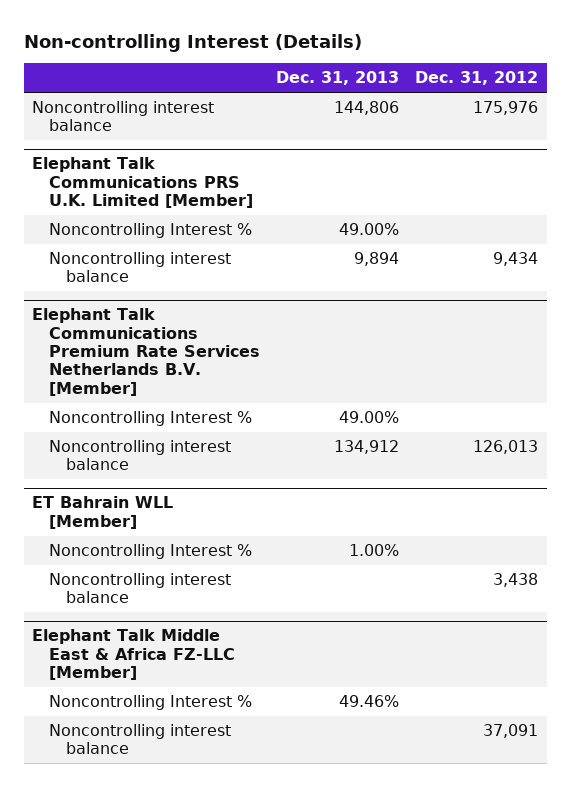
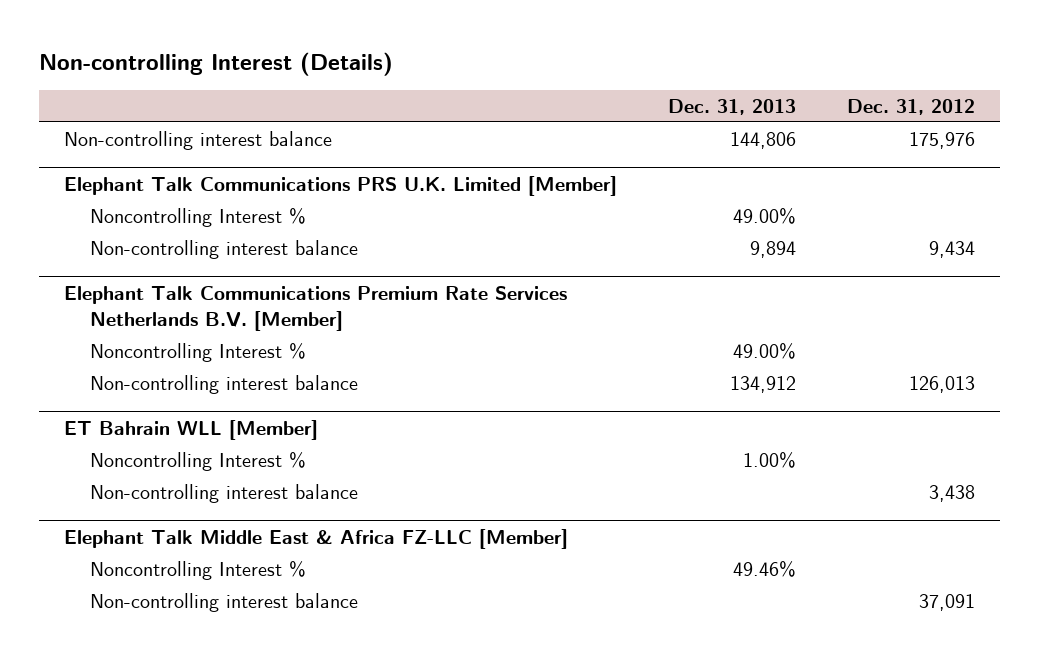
[32,101,215,132] Noncontrolling interest balance -> [63,130,332,150] Non-controlling interest balance
[49,252,232,283] Noncontrolling interest balance -> [89,239,358,259] Non-controlling interest balance
[49,440,232,471] Noncontrolling interest balance -> [89,374,358,394] Non-controlling interest balance
[49,573,232,604] Noncontrolling interest balance -> [89,483,358,503] Non-controlling interest balance
[49,724,232,755] Noncontrolling interest balance -> [89,592,358,612] Non-controlling interest balance

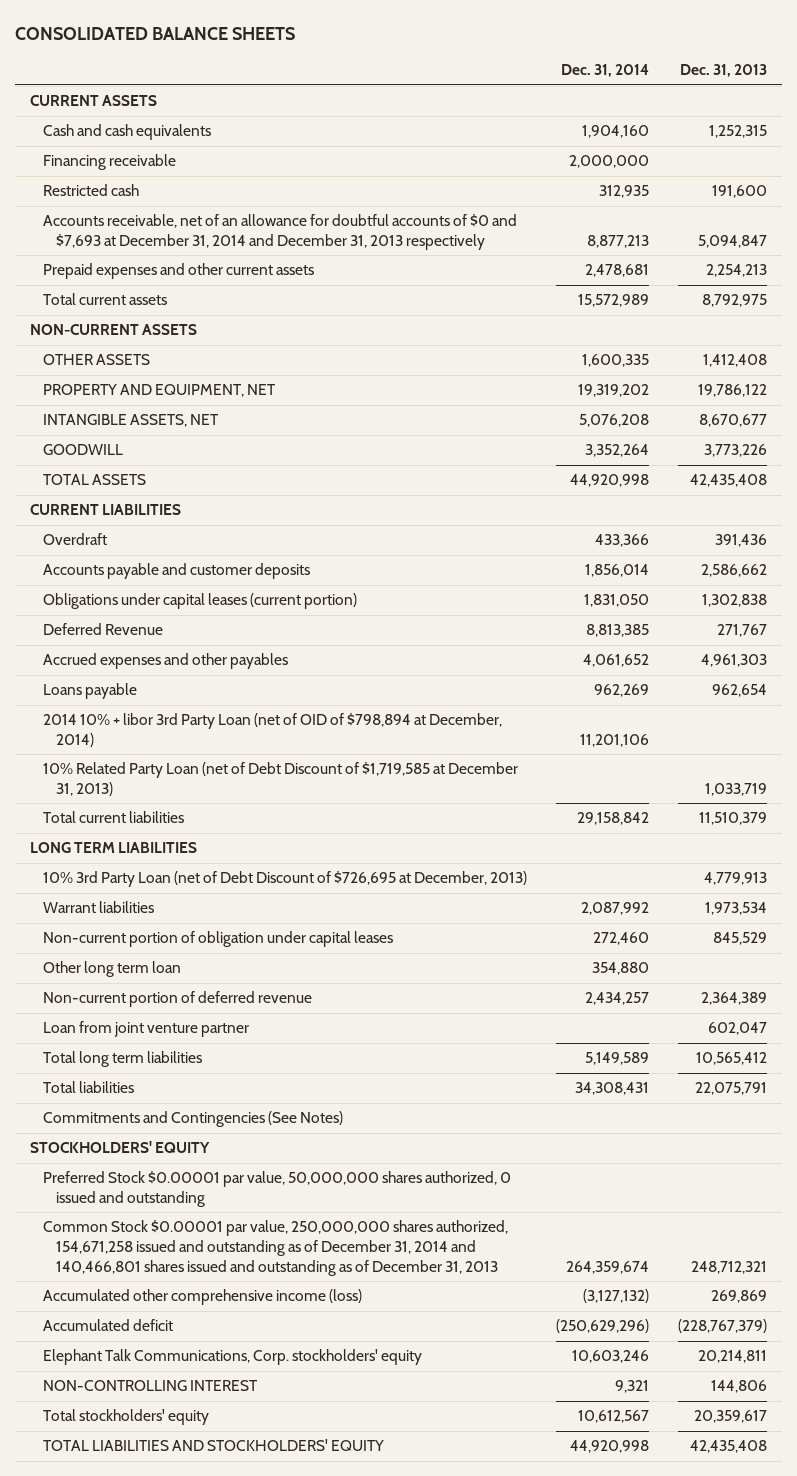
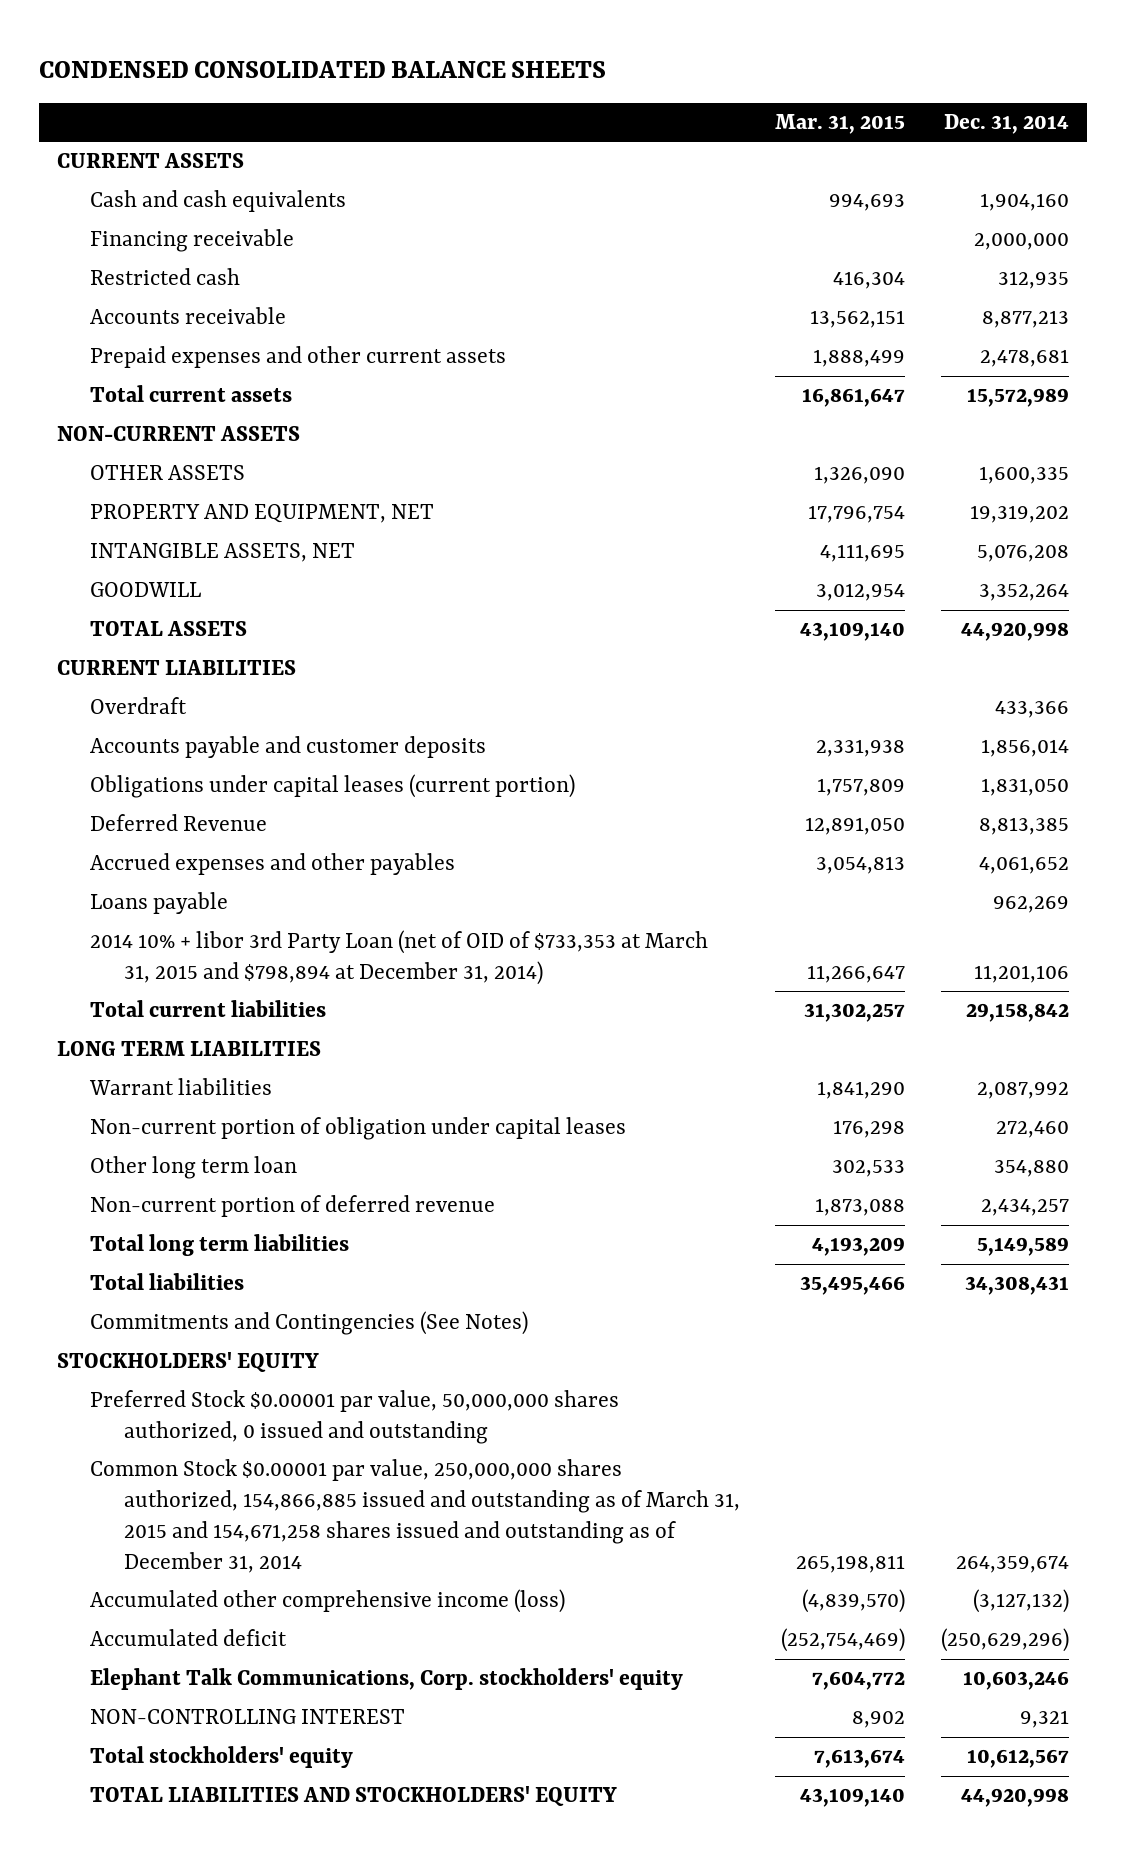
[15,26,296,40] CONSOLIDATED BALANCE SHEETS -> [38,60,606,78] CONDENSED CONSOLIDATED BALANCE SHEETS
[680,64,768,78] Dec. 31, 2013 -> none
none -> [775,114,906,135] Mar. 31, 2015
[43,214,518,250] Accounts receivable, net of an allowance for doubtful accounts of $0 and $7,693 at December 31, 2014 and December 31, 2013 respectively -> [90,307,287,325] Accounts receivable
[43,762,519,796] 10% Related Party Loan (net of Debt Discount of $1,719,585 at December 31, 2013) -> none
[43,713,503,747] 2014 10% + libor 3rd Party Loan (net of OID of $798,894 at December, 2014) -> [90,930,709,986] 2014 10% + libor 3rd Party Loan (net of OID of $733,353 at March 31, 2015 and $798,894 at December 31, 2014)
[43,871,528,888] 10% 3rd Party Loan (net of Debt Discount of $726,695 at December, 2013) -> none
[43,1021,250,1038] Loan from joint venture partner -> none
[43,1220,509,1276] Common Stock $0.00001 par value, 250,000,000 shares authorized, 154,671,258 issued and outstanding as of December 31, 2014 and 140,466,801 shares issued and outstanding as of December 31, 2013 -> [90,1459,740,1574] Common Stock $0.00001 par value, 250,000,000 shares authorized, 154,866,885 issued and outstanding as of March 31, 2015 and 154,671,258 shares issued and outstanding as of December 31, 2014

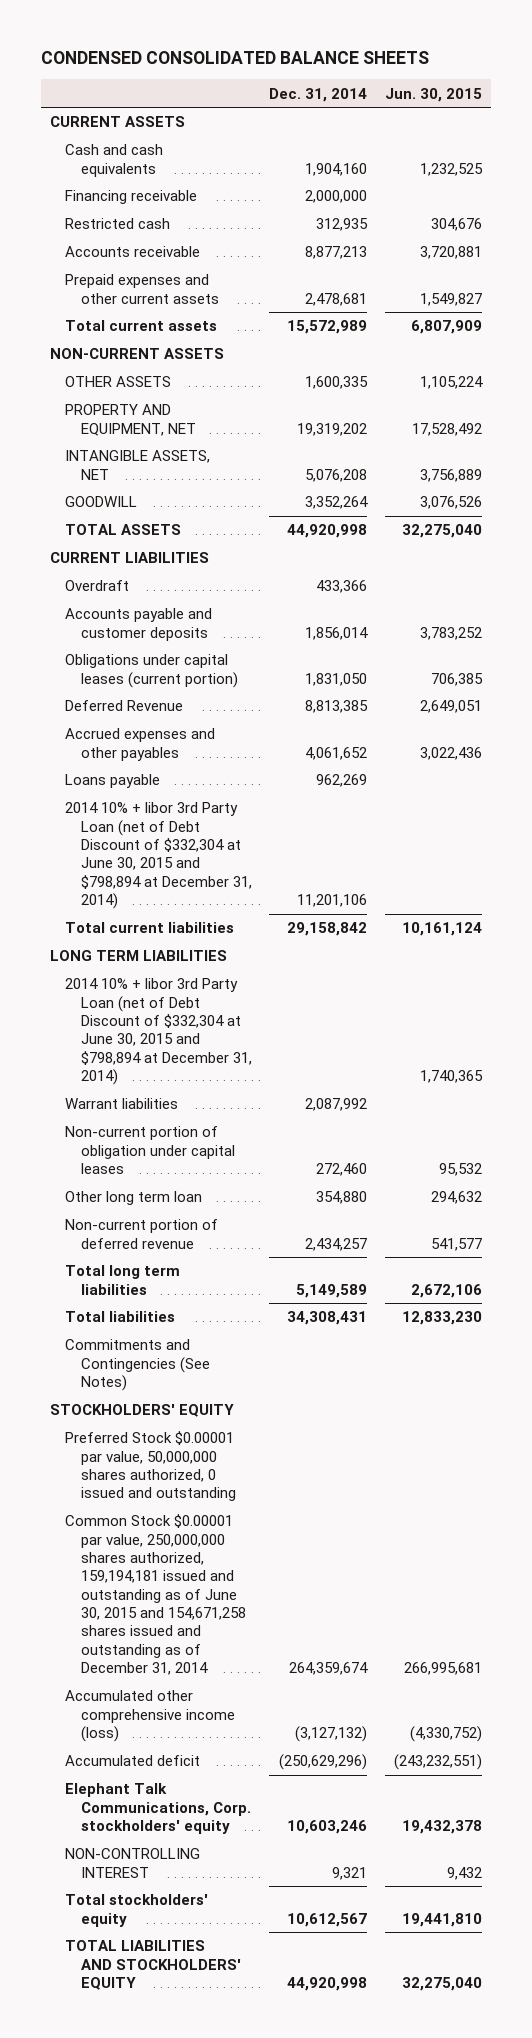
[775,114,906,135] Mar. 31, 2015 -> none
none -> [385,87,483,102] Jun. 30, 2015
[90,930,709,986] 2014 10% + libor 3rd Party Loan (net of OID of $733,353 at March 31, 2015 and $798,894 at December 31, 2014) -> [65,802,252,909] 2014 10% + libor 3rd Party Loan (net of Debt Discount of $332,304 at June 30, 2015 and $798,894 at December 31, 2014)
none -> [65,978,252,1085] 2014 10% + libor 3rd Party Loan (net of Debt Discount of $332,304 at June 30, 2015 and $798,894 at December 31, 2014)
[90,1459,740,1574] Common Stock $0.00001 par value, 250,000,000 shares authorized, 154,866,885 issued and outstanding as of March 31, 2015 and 154,671,258 shares issued and outstanding as of December 31, 2014 -> [65,1514,246,1675] Common Stock $0.00001 par value, 250,000,000 shares authorized, 159,194,181 issued and outstanding as of June 30, 2015 and 154,671,258 shares issued and outstanding as of December 31, 2014

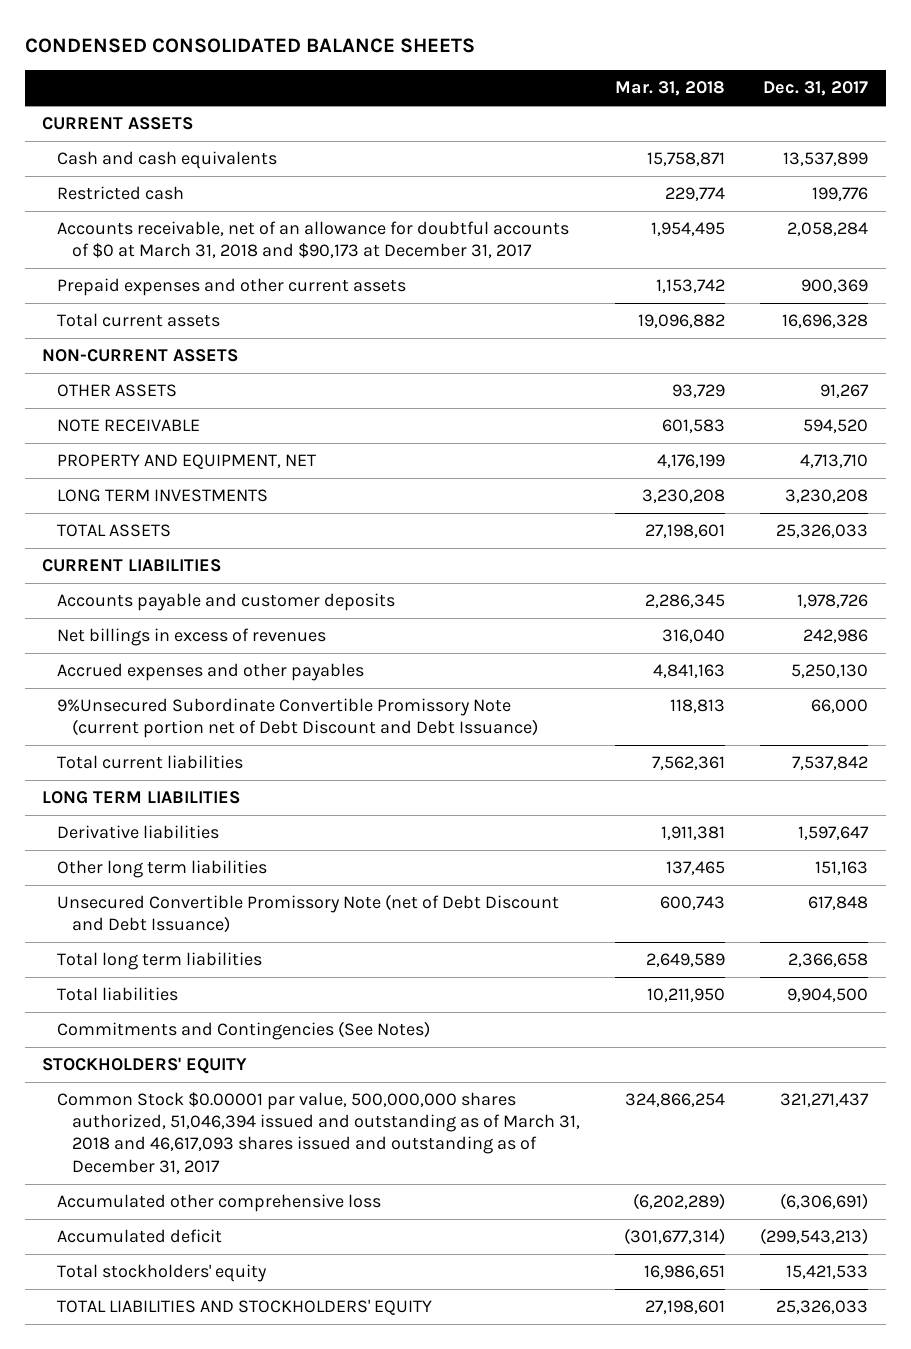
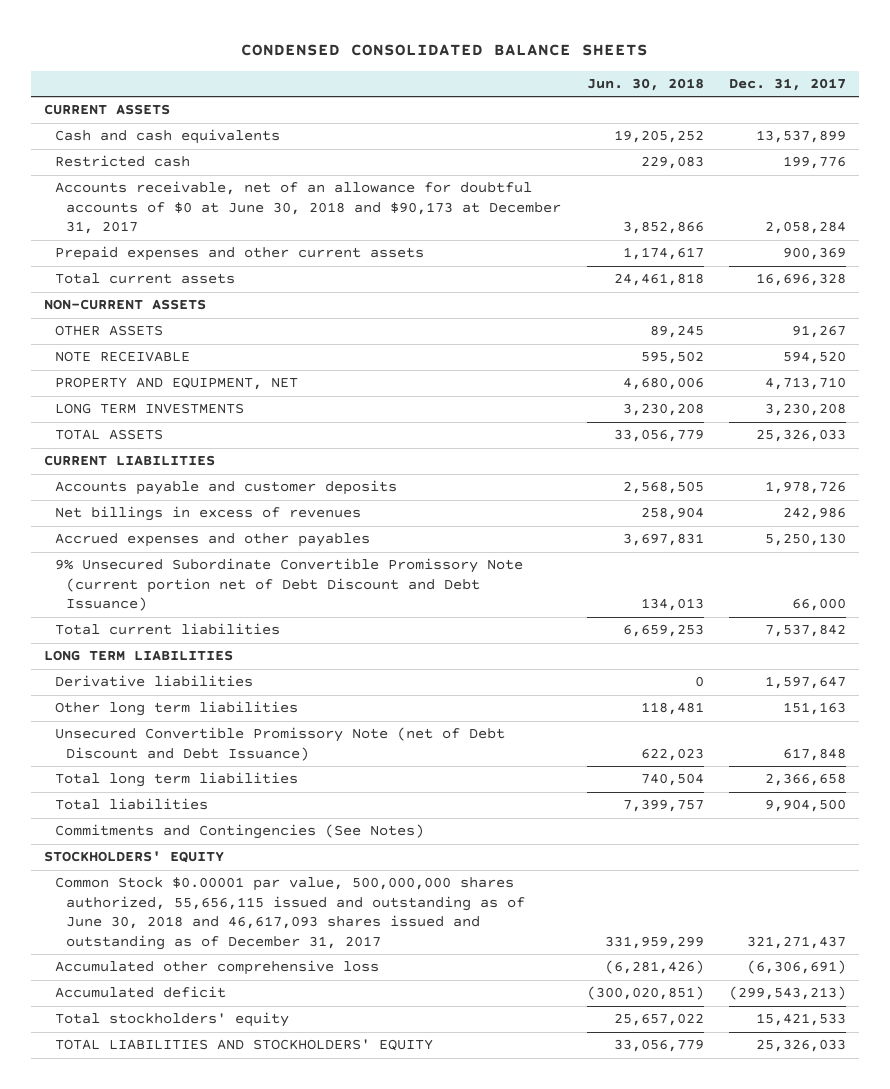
[615,81,726,97] Mar. 31, 2018 -> none
none -> [586,77,704,91] Jun. 30, 2018
[57,221,570,259] Accounts receivable, net of an allowance for doubtful accounts of $0 at March 31, 2018 and $90,173 at December 31, 2017 -> [55,181,562,235] Accounts receivable, net of an allowance for doubtful accounts of $0 at June 30, 2018 and $90,173 at December 31, 2017
[57,698,538,739] 9%Unsecured Subordinate Convertible Promissory Note (current portion net of Debt Discount and Debt Issuance) -> [55,558,524,612] 9% Unsecured Subordinate Convertible Promissory Note (current portion net of Debt Discount and Debt Issuance)
[57,1092,580,1174] Common Stock $0.00001 par value, 500,000,000 shares authorized, 51,046,394 issued and outstanding as of March 31, 2018 and 46,617,093 shares issued and outstanding as of December 31, 2017 -> [55,877,526,950] Common Stock $0.00001 par value, 500,000,000 shares authorized, 55,656,115 issued and outstanding as of June 30, 2018 and 46,617,093 shares issued and outstanding as of December 31, 2017

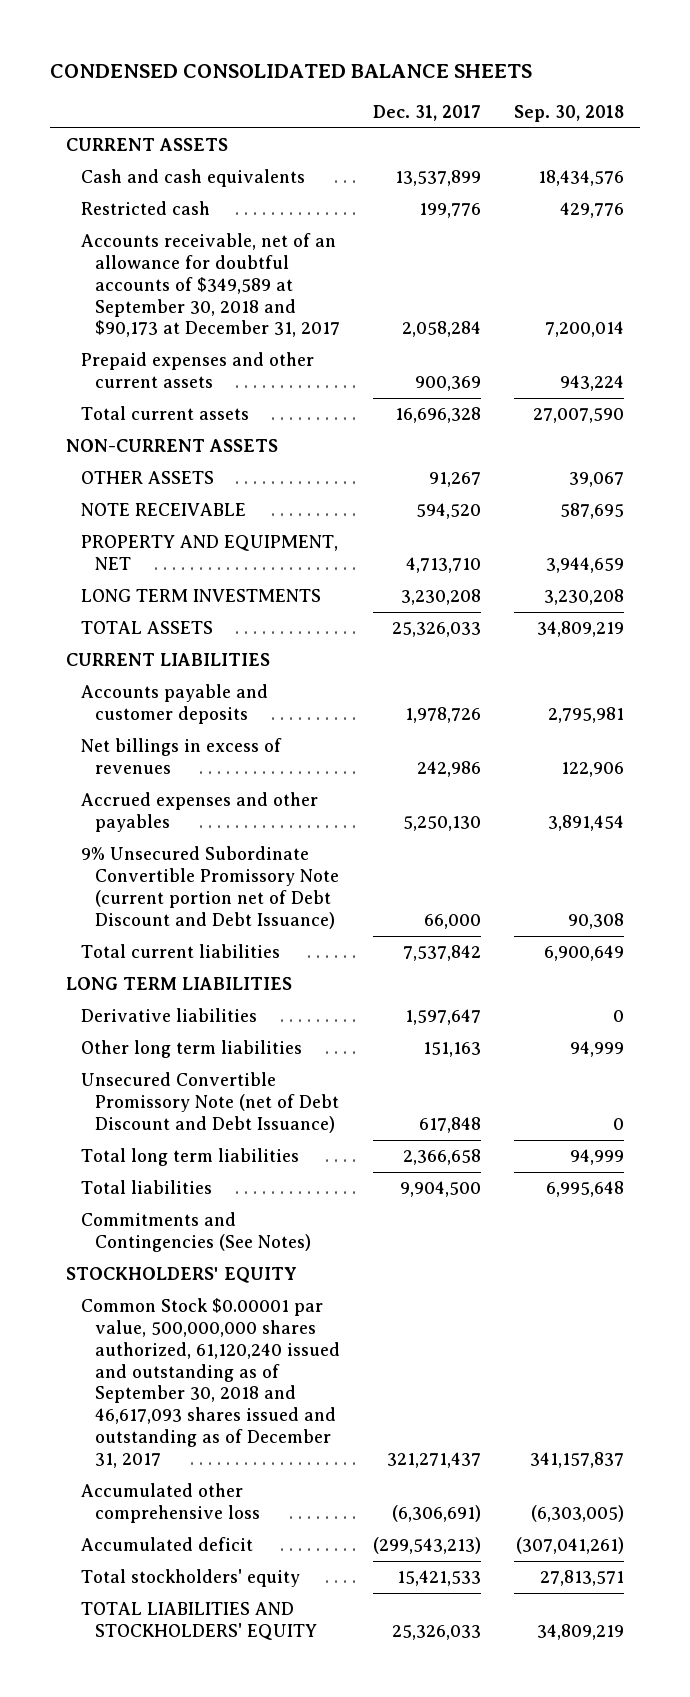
[586,77,704,91] Jun. 30, 2018 -> none
none -> [513,105,624,123] Sep. 30, 2018
[55,181,562,235] Accounts receivable, net of an allowance for doubtful accounts of $0 at June 30, 2018 and $90,173 at December 31, 2017 -> [80,233,340,338] Accounts receivable, net of an allowance for doubtful accounts of $349,589 at September 30, 2018 and $90,173 at December 31, 2017
[55,877,526,950] Common Stock $0.00001 par value, 500,000,000 shares authorized, 55,656,115 issued and outstanding as of June 30, 2018 and 46,617,093 shares issued and outstanding as of December 31, 2017 -> [80,1298,340,1468] Common Stock $0.00001 par value, 500,000,000 shares authorized, 61,120,240 issued and outstanding as of September 30, 2018 and 46,617,093 shares issued and outstanding as of December 31, 2017

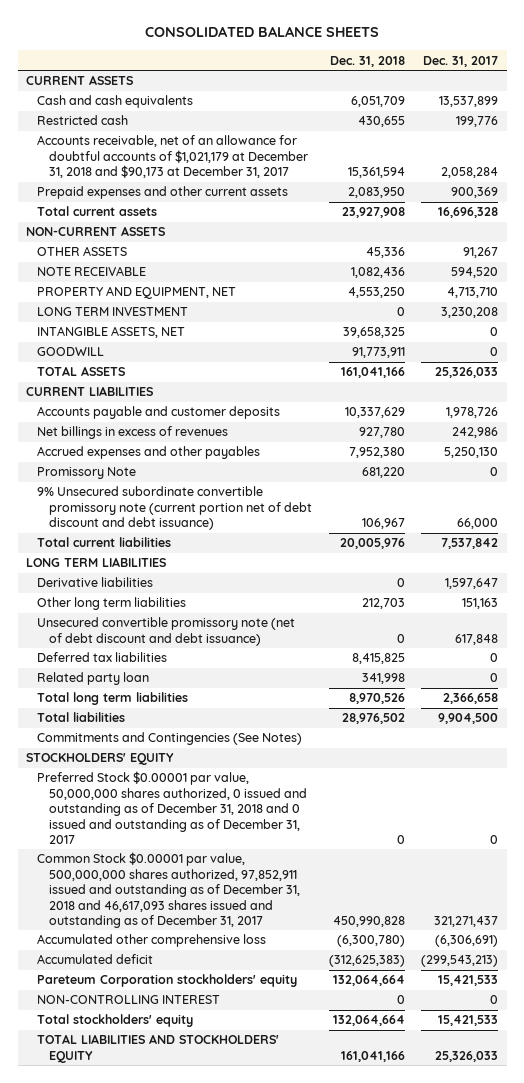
[49,63,532,78] CONDENSED CONSOLIDATED BALANCE SHEETS -> [145,26,380,38] CONSOLIDATED BALANCE SHEETS
[513,105,624,123] Sep. 30, 2018 -> none
none -> [329,55,405,67] Dec. 31, 2018
[80,233,340,338] Accounts receivable, net of an allowance for doubtful accounts of $349,589 at September 30, 2018 and $90,173 at December 31, 2017 -> [37,135,308,179] Accounts receivable, net of an allowance for doubtful accounts of $1,021,179 at December 31, 2018 and $90,173 at December 31, 2017
[80,589,321,603] LONG TERM INVESTMENTS -> [37,307,189,317] LONG TERM INVESTMENT
none -> [37,326,186,339] INTANGIBLE ASSETS, NET
none -> [37,347,105,357] GOODWILL
none -> [37,467,137,480] Promissory Note
[80,846,339,929] 9% Unsecured Subordinate Convertible Promissory Note (current portion net of Debt Discount and Debt Issuance) -> [37,486,312,531] 9% Unsecured subordinate convertible promissory note (current portion net of debt discount and debt issuance)
[80,1072,339,1133] Unsecured Convertible Promissory Note (net of Debt Discount and Debt Issuance) -> [37,617,296,646] Unsecured convertible promissory note (net of debt discount and debt issuance)
none -> [37,652,168,663] Deferred tax liabilities
none -> [37,672,150,686] Related party loan
none -> [37,771,307,845] Preferred Stock $0.00001 par value, 50,000,000 shares authorized, 0 issued and outstanding as of December 31, 2018 and 0 issued and outstanding as of December 31, 2017
[80,1298,340,1468] Common Stock $0.00001 par value, 500,000,000 shares authorized, 61,120,240 issued and outstanding as of September 30, 2018 and 46,617,093 shares issued and outstanding as of December 31, 2017 -> [37,852,300,929] Common Stock $0.00001 par value, 500,000,000 shares authorized, 97,852,911 issued and outstanding as of December 31, 2018 and 46,617,093 shares issued and outstanding as of December 31, 2017
none -> [37,974,298,988] Pareteum Corporation stockholders' equity
none -> [37,995,221,1005] NON-CONTROLLING INTEREST

